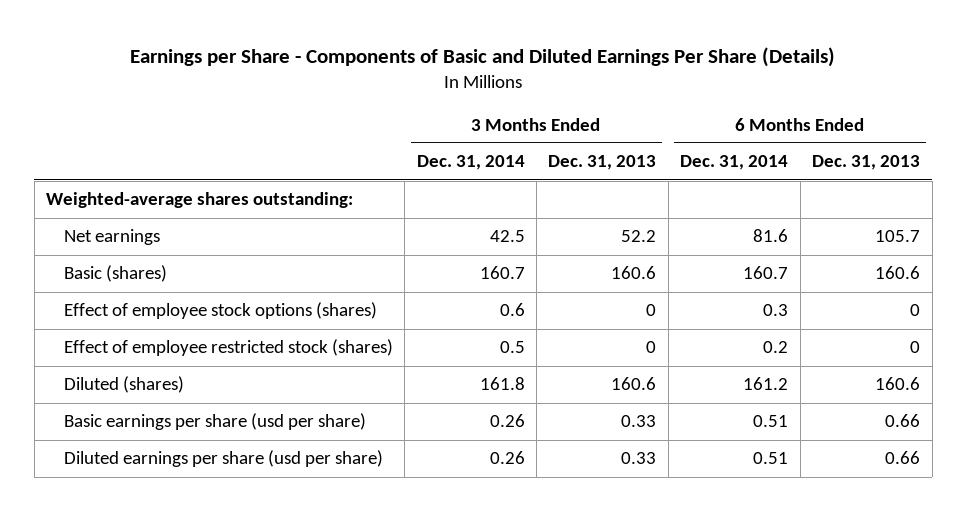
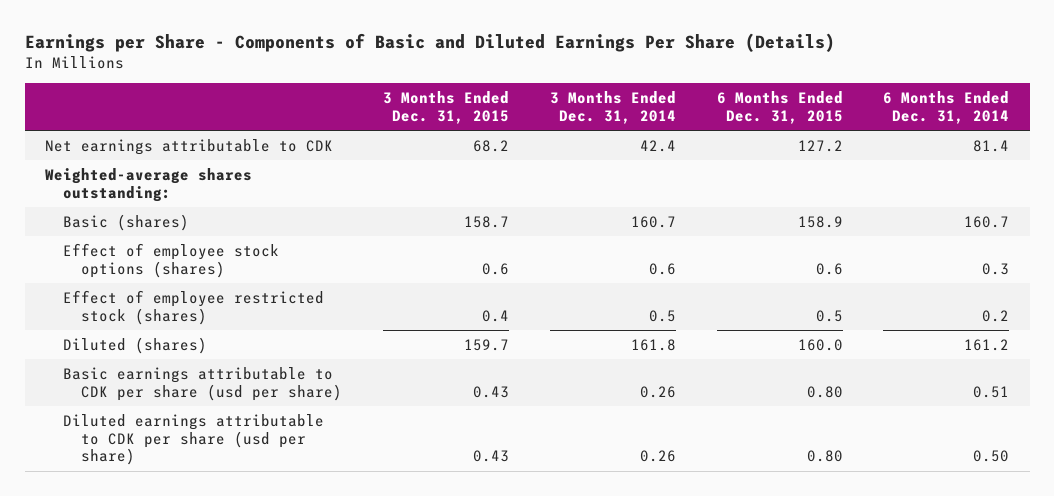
[548,155,657,171] Dec. 31, 2013 -> none
[812,155,921,171] Dec. 31, 2013 -> none
none -> [383,91,510,124] 3 Months Ended Dec. 31, 2015
none -> [716,91,843,124] 6 Months Ended Dec. 31, 2015
none -> [44,138,333,155] Net earnings attributable to CDK
[63,229,160,246] Net earnings -> none
[63,413,366,431] Basic earnings per share (usd per share) -> [63,366,343,401] Basic earnings attributable to CDK per share (usd per share)
[63,450,383,468] Diluted earnings per share (usd per share) -> [63,413,325,466] Diluted earnings attributable to CDK per share (usd per share)
[753,452,789,465] 0.51 -> [973,450,1010,463] 0.50

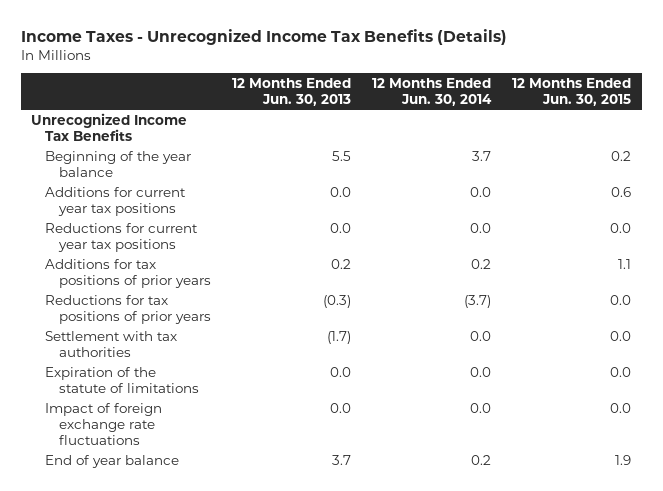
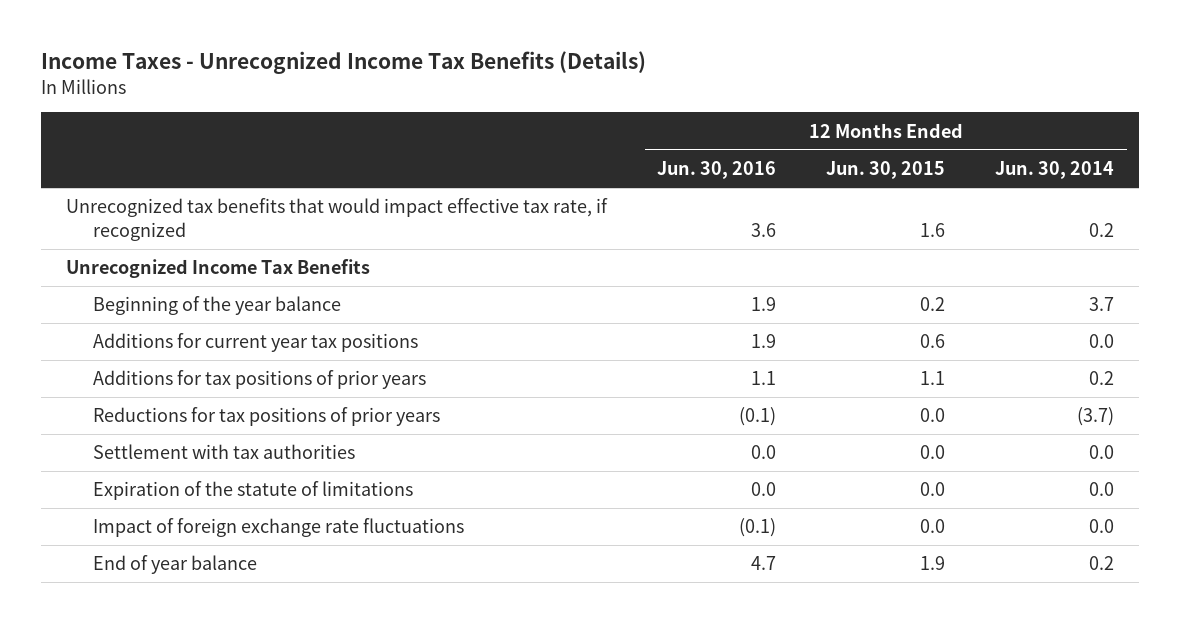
[231,77,351,106] 12 Months Ended Jun. 30, 2013 -> none
none -> [657,161,777,180] Jun. 30, 2016
none -> [66,198,609,241] Unrecognized tax benefits that would impact effective tax rate, if recognized
[45,222,199,252] Reductions for current year tax positions -> none

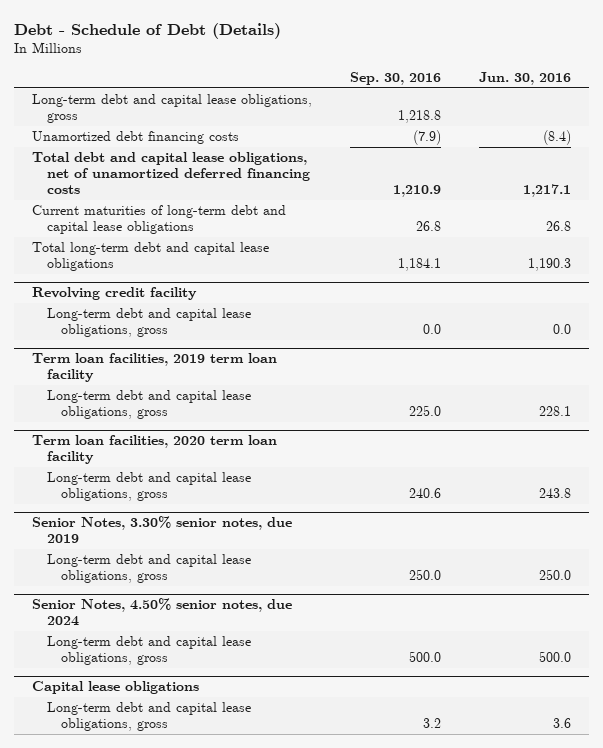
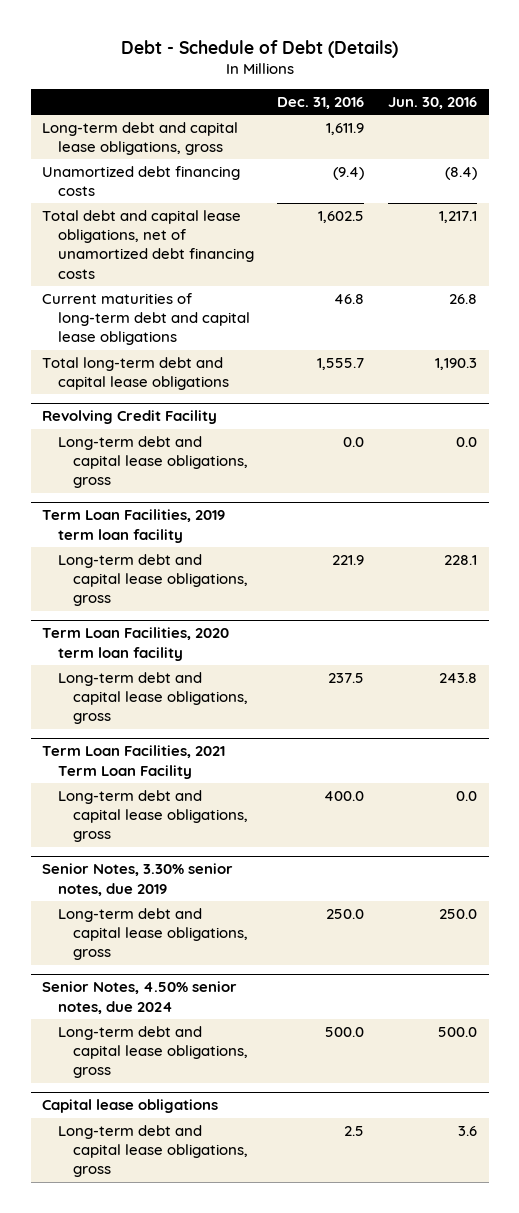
[349,72,441,86] Sep. 30, 2016 -> none
none -> [277,97,365,110] Dec. 31, 2016
[32,152,310,195] Total debt and capital lease obligations, net of unamortized deferred financing costs -> [42,209,254,279] Total debt and capital lease obligations, net of unamortized debt financing costs
[32,287,198,301] Revolving credit facility -> [42,410,218,425] Revolving Credit Facility
[32,353,278,383] Term loan facilities, 2019 term loan facility -> [42,509,226,543] Term Loan Facilities, 2019 term loan facility
[32,435,278,465] Term loan facilities, 2020 term loan facility -> [42,627,230,661] Term Loan Facilities, 2020 term loan facility
none -> [42,745,226,779] Term Loan Facilities, 2021 Term Loan Facility
none -> [57,789,249,843] Long-term debt and capital lease obligations, gross

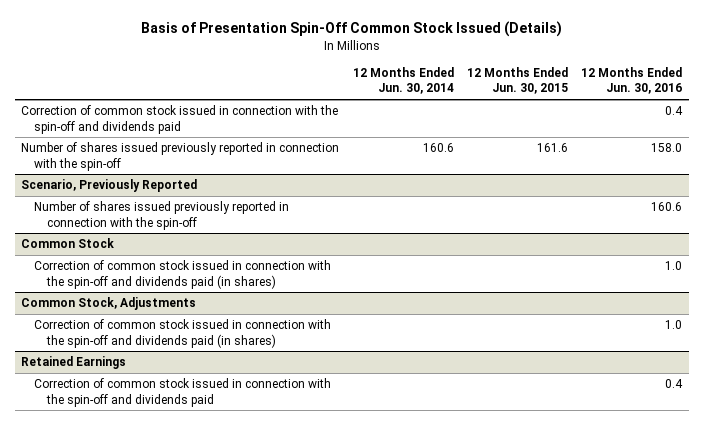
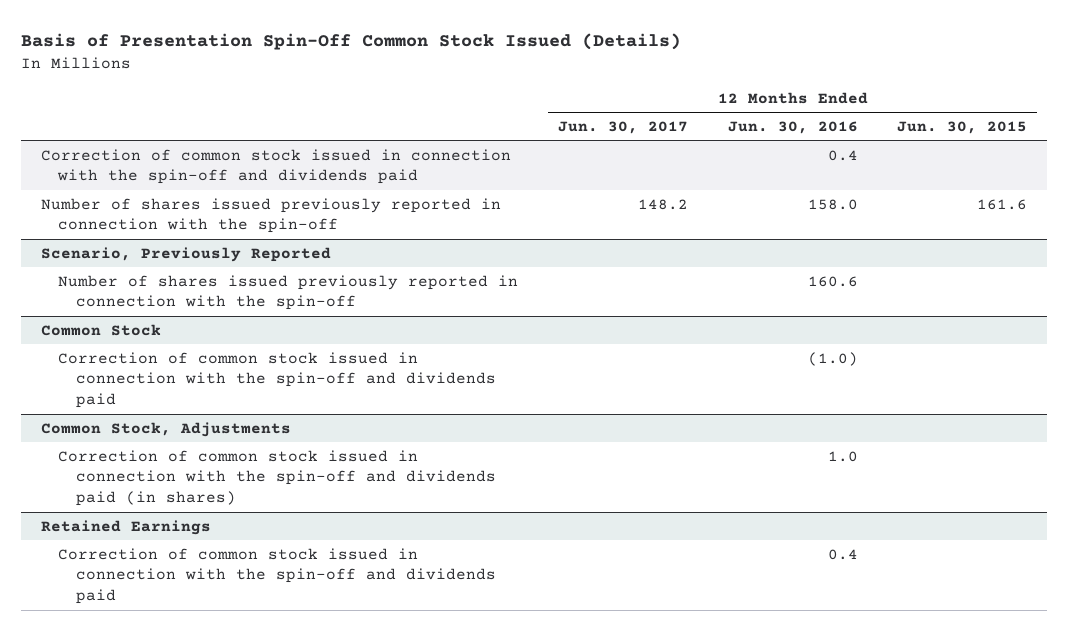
[352,66,454,95] 12 Months Ended Jun. 30, 2014 -> none
none -> [558,120,689,134] Jun. 30, 2017
[34,260,332,289] Correction of common stock issued in connection with the spin-off and dividends paid (in shares) -> [58,351,497,409] Correction of common stock issued in connection with the spin-off and dividends paid
[665,261,683,271] 1.0 -> [807,351,858,366] (1.0)

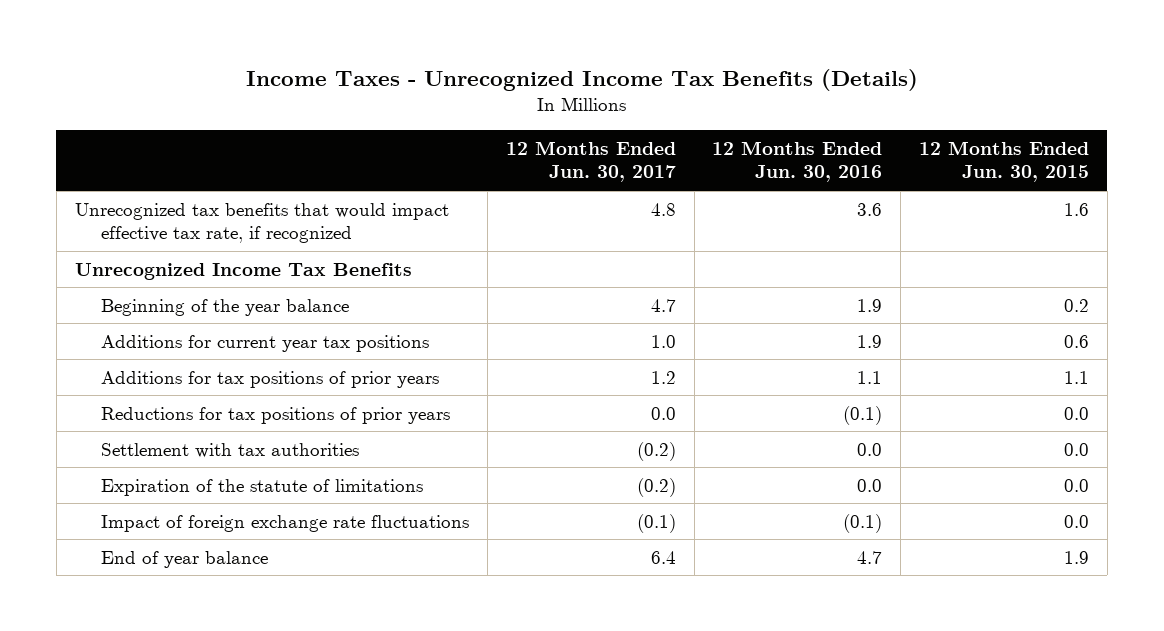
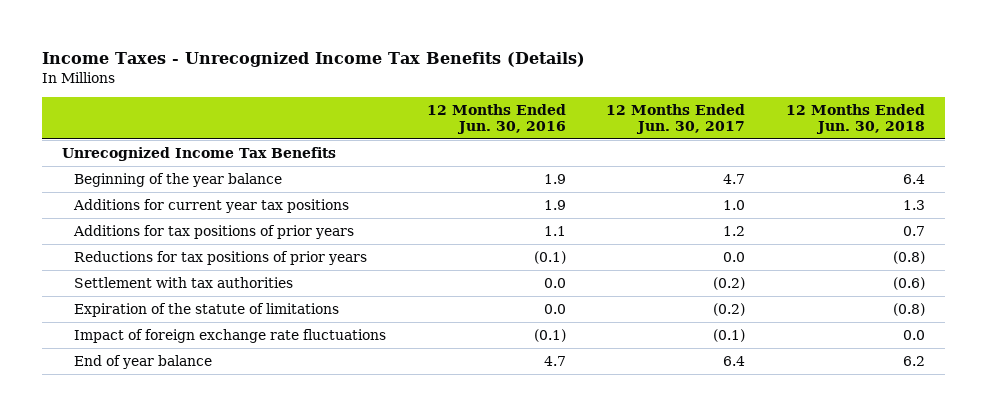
[918,140,1089,183] 12 Months Ended Jun. 30, 2015 -> none
none -> [786,103,926,135] 12 Months Ended Jun. 30, 2018
[74,202,449,244] Unrecognized tax benefits that would impact effective tax rate, if recognized -> none

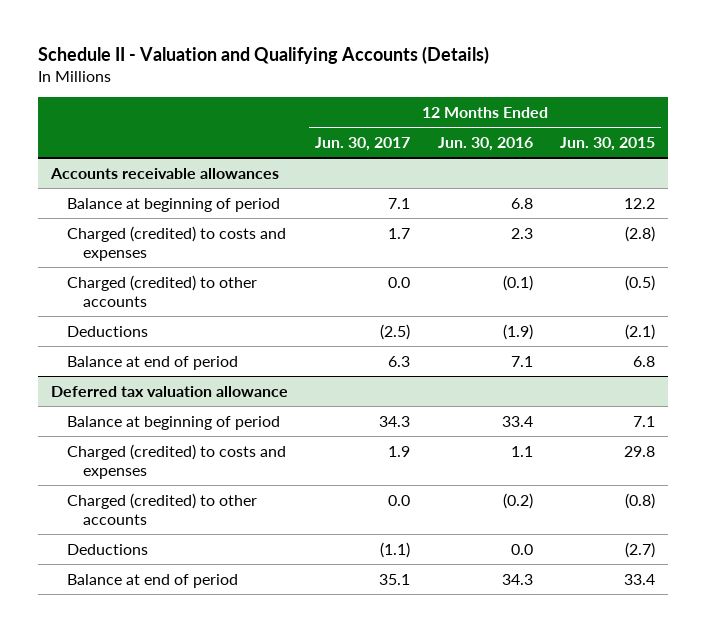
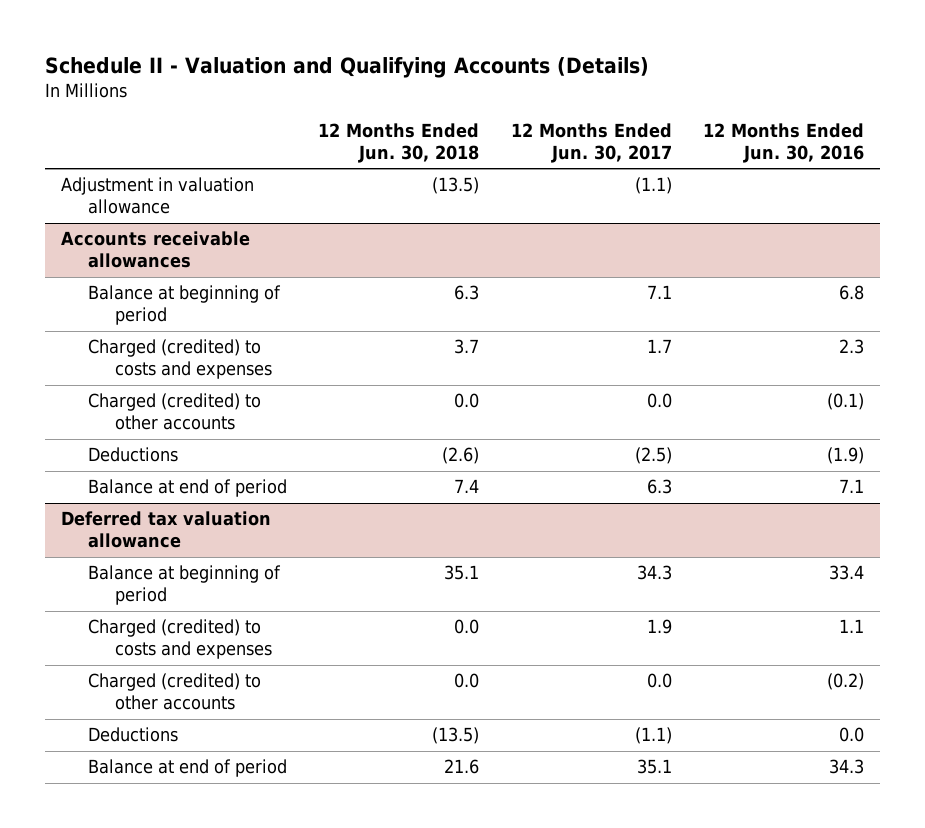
[559,136,655,151] Jun. 30, 2015 -> none
none -> [318,123,480,164] 12 Months Ended Jun. 30, 2018
none -> [60,177,254,215] Adjustment in valuation allowance

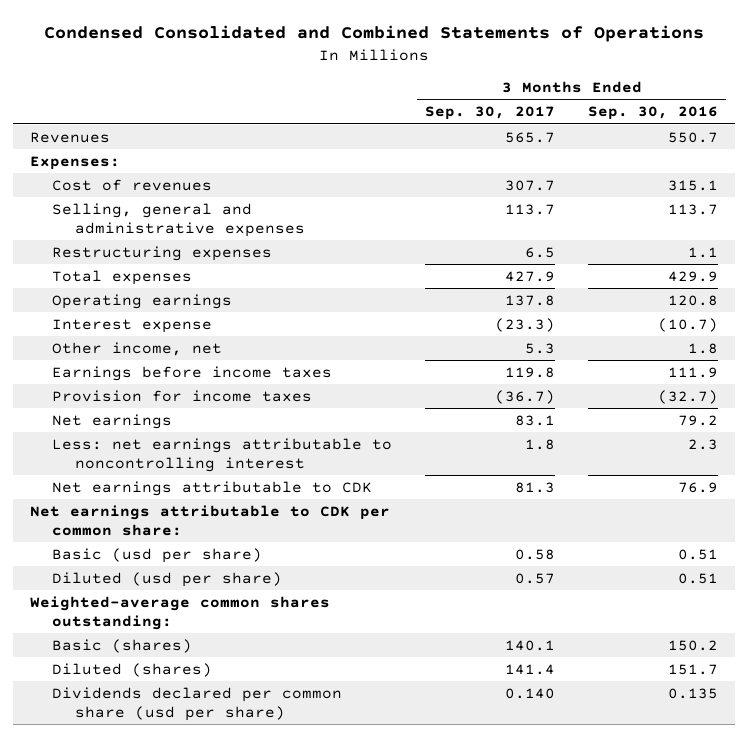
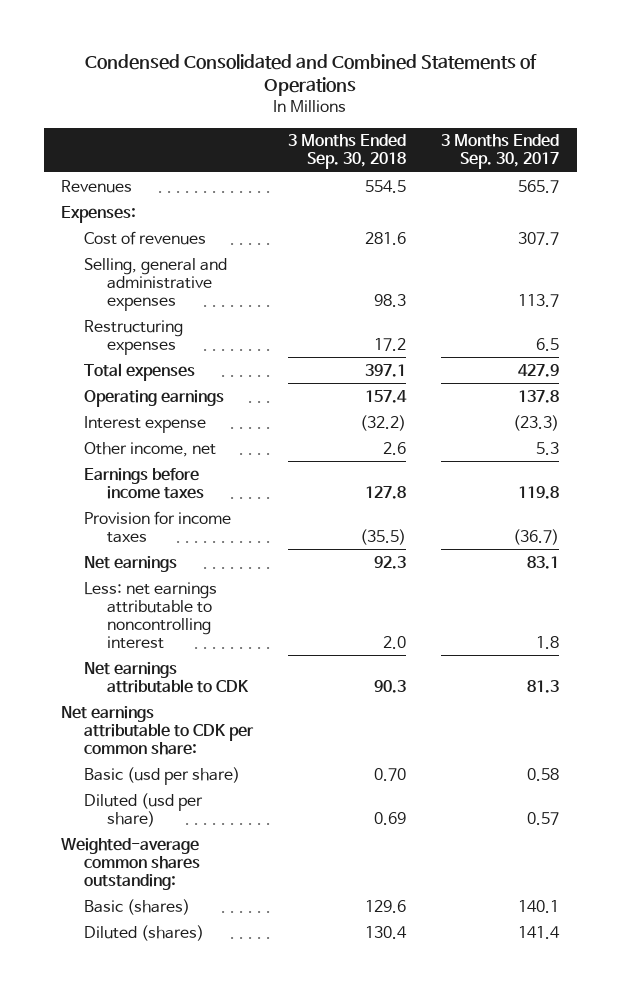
[588,106,719,121] Sep. 30, 2016 -> none
none -> [288,134,407,170] 3 Months Ended Sep. 30, 2018
[52,686,343,721] Dividends declared per common share (usd per share) -> none

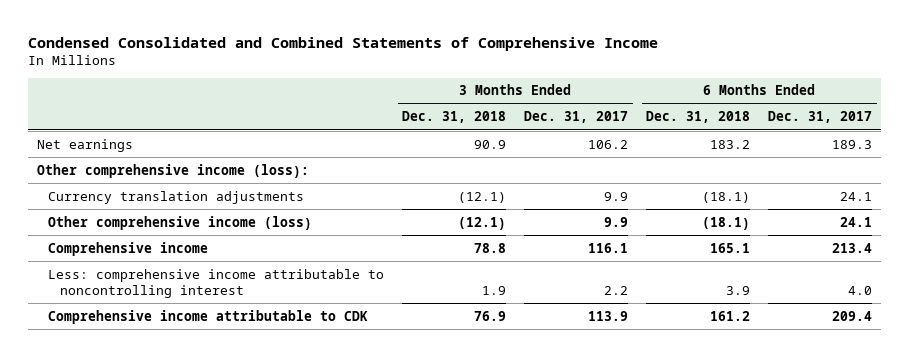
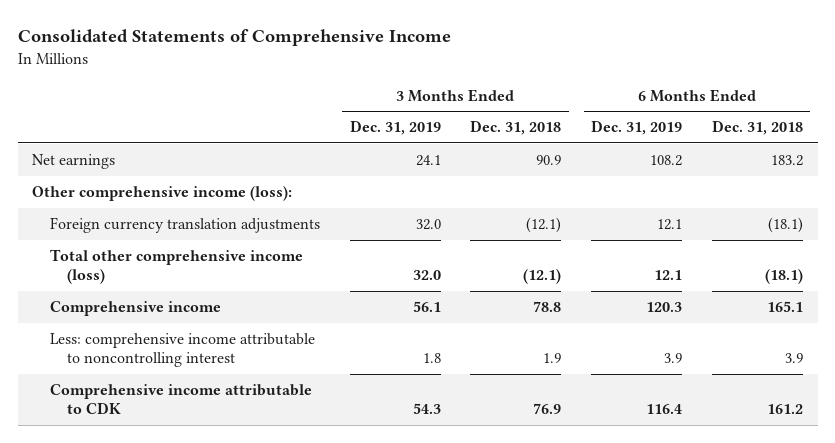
[27,36,658,51] Condensed Consolidated and Combined Statements of Comprehensive Income -> [17,29,451,47] Consolidated Statements of Comprehensive Income
[524,111,629,124] Dec. 31, 2017 -> none
[768,111,873,124] Dec. 31, 2017 -> none
none -> [349,120,441,136] Dec. 31, 2019
none -> [590,120,682,136] Dec. 31, 2019
[48,190,305,204] Currency translation adjustments -> [49,216,320,233] Foreign currency translation adjustments
[48,215,313,230] Other comprehensive income (loss) -> [49,248,303,285] Total other comprehensive income (loss)

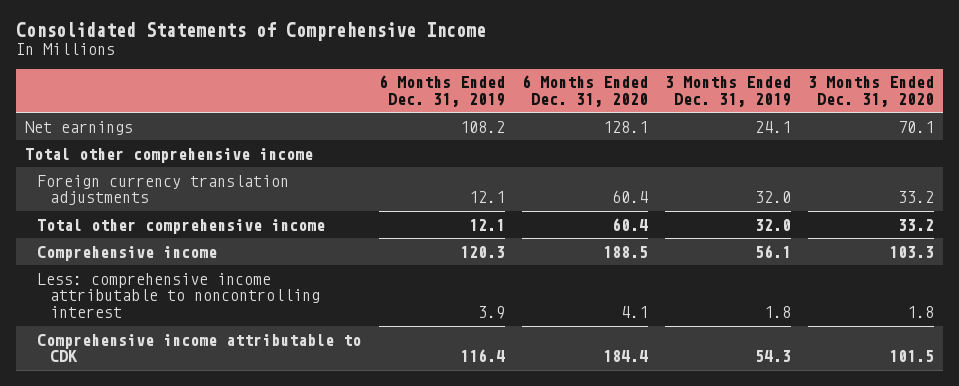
[470,120,562,136] Dec. 31, 2018 -> none
[711,120,803,136] Dec. 31, 2018 -> none
none -> [521,75,648,108] 6 Months Ended Dec. 31, 2020
none -> [808,76,935,108] 3 Months Ended Dec. 31, 2020
[32,185,293,201] Other comprehensive income (loss): -> [24,147,313,163] Total other comprehensive income
[49,248,303,285] Total other comprehensive income (loss) -> [37,218,326,234] Total other comprehensive income

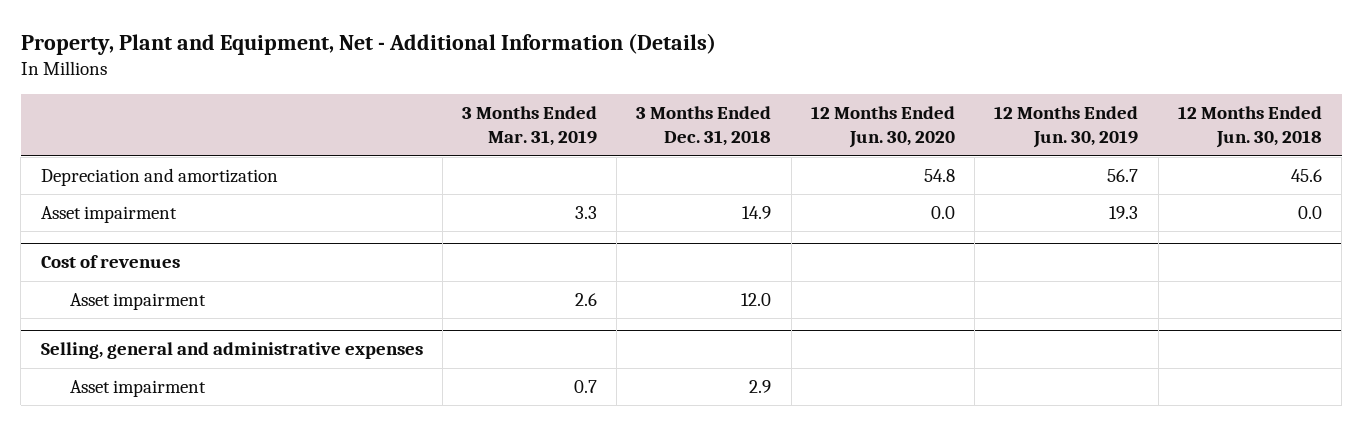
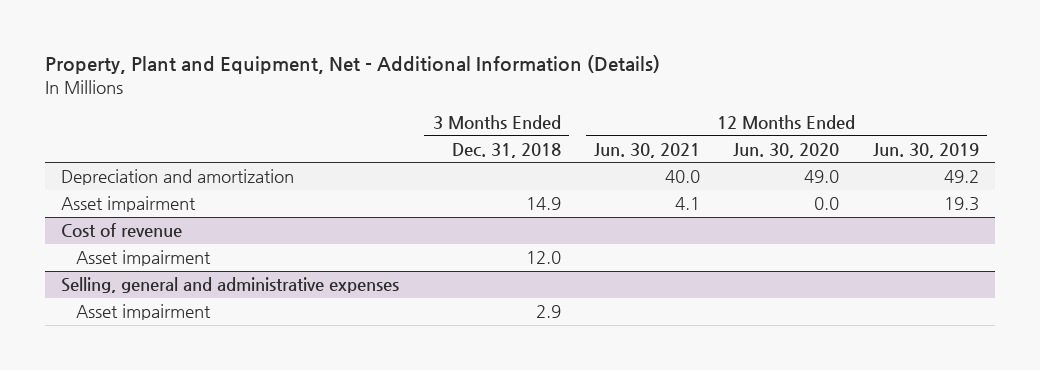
[461,106,597,147] 3 Months Ended Mar. 31, 2019 -> none
[1177,106,1322,149] 12 Months Ended Jun. 30, 2018 -> none
none -> [594,142,701,158] Jun. 30, 2021
[923,169,955,183] 54.8 -> [804,170,840,184] 49.0
[1107,169,1139,183] 56.7 -> [943,170,979,184] 49.2
[40,255,180,269] Cost of revenues -> [61,223,183,238] Cost of revenue

